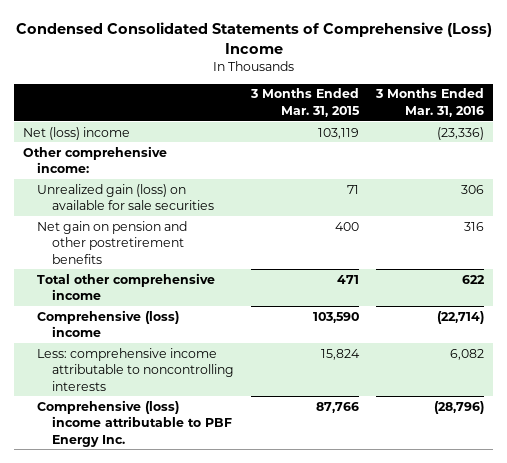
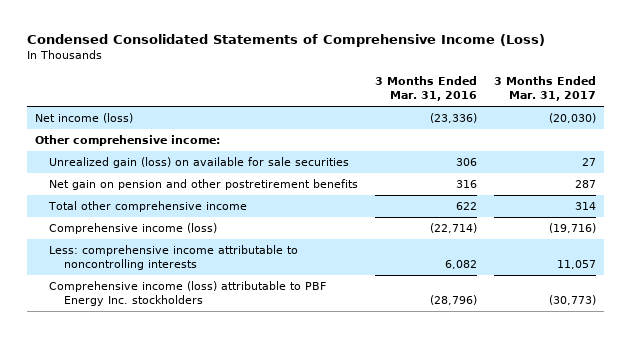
[15,22,492,54] Condensed Consolidated Statements of Comprehensive (Loss) Income -> [26,33,545,47] Condensed Consolidated Statements of Comprehensive Income (Loss)
[250,88,361,117] 3 Months Ended Mar. 31, 2015 -> none
none -> [494,76,597,102] 3 Months Ended Mar. 31, 2017
[22,126,130,140] Net (loss) income -> [35,112,134,123] Net income (loss)
[37,309,180,338] Comprehensive (loss) income -> [49,222,218,234] Comprehensive income (loss)
[37,399,232,447] Comprehensive (loss) income attributable to PBF Energy Inc. -> [49,280,327,307] Comprehensive income (loss) attributable to PBF Energy Inc. stockholders

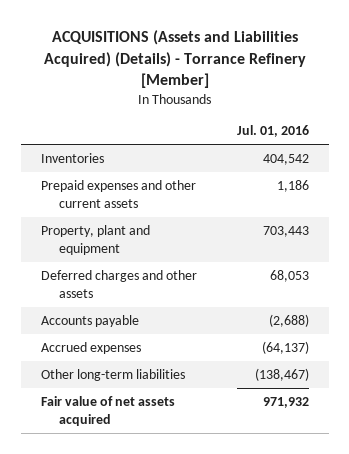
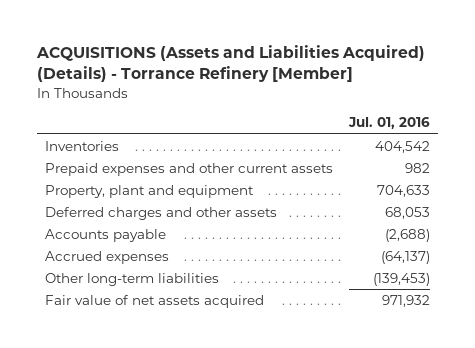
[276,179,309,192] 1,186 -> [405,162,431,173] 982
[262,225,309,237] 703,443 -> [377,184,431,197] 704,633
[254,367,309,381] (138,467) -> [373,272,431,286] (139,453)

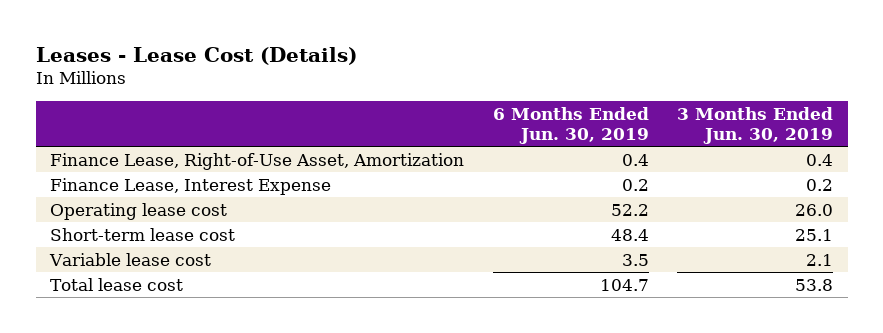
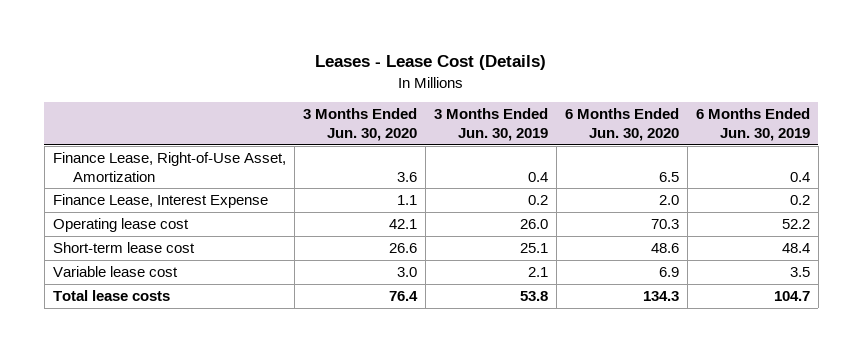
none -> [302,108,417,142] 3 Months Ended Jun. 30, 2020
none -> [564,108,679,142] 6 Months Ended Jun. 30, 2020
[49,277,183,291] Total lease cost -> [52,289,170,301] Total lease costs

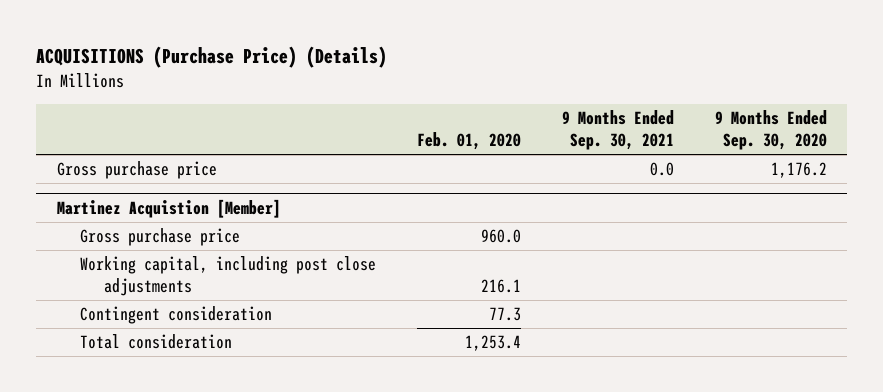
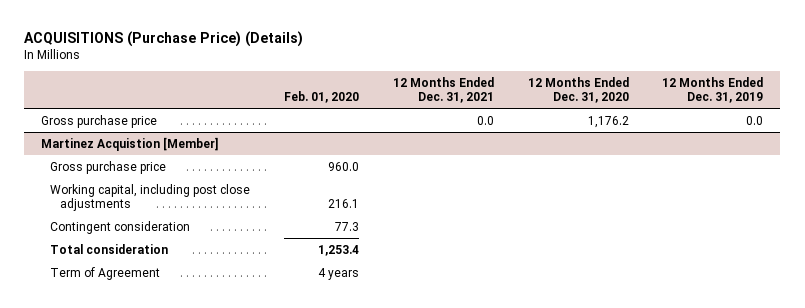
[561,110,674,151] 9 Months Ended Sep. 30, 2021 -> none
[714,110,827,151] 9 Months Ended Sep. 30, 2020 -> none
none -> [392,76,494,104] 12 Months Ended Dec. 31, 2021
none -> [527,76,629,104] 12 Months Ended Dec. 31, 2020
none -> [662,76,764,104] 12 Months Ended Dec. 31, 2019
none -> [50,266,161,280] Term of Agreement

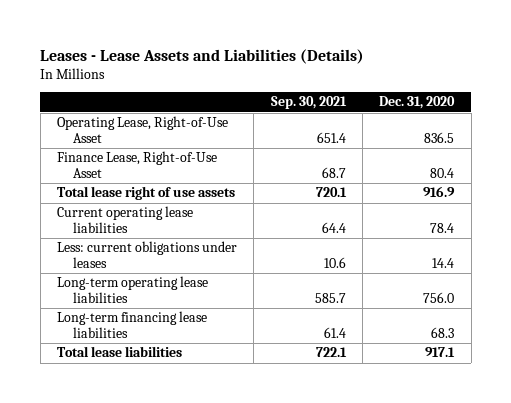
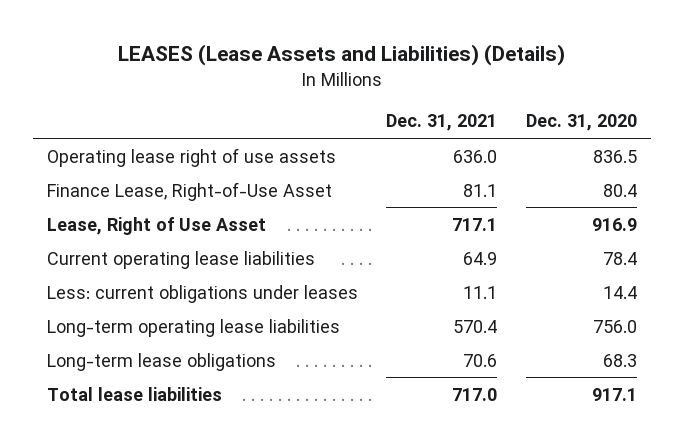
[40,48,365,64] Leases - Lease Assets and Liabilities (Details) -> [117,44,565,67] LEASES (Lease Assets and Liabilities) (Details)
[270,96,347,110] Sep. 30, 2021 -> none
none -> [386,114,498,132] Dec. 31, 2021
[56,116,228,143] Operating Lease, Right-of-Use Asset -> [47,147,337,167] Operating lease right of use assets
[56,186,235,201] Total lease right of use assets -> [47,216,267,235] Lease, Right of Use Asset
[56,311,207,338] Long-term financing lease liabilities -> [47,352,277,371] Long-term lease obligations

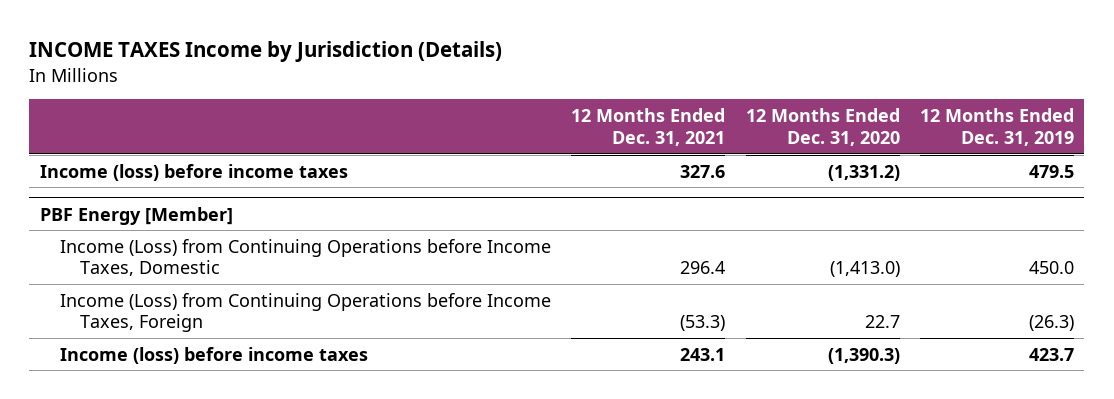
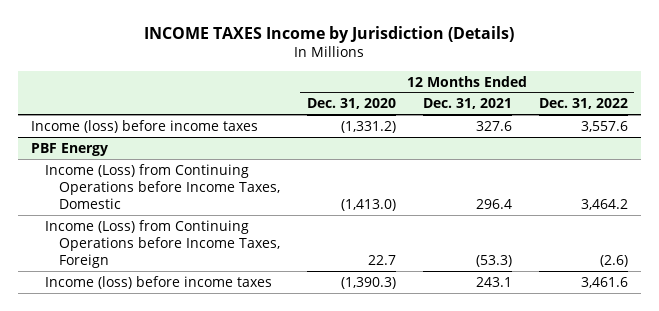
[920,108,1075,146] 12 Months Ended Dec. 31, 2019 -> none
none -> [538,98,628,110] Dec. 31, 2022
[39,206,233,225] PBF Energy [Member] -> [31,142,109,156] PBF Energy

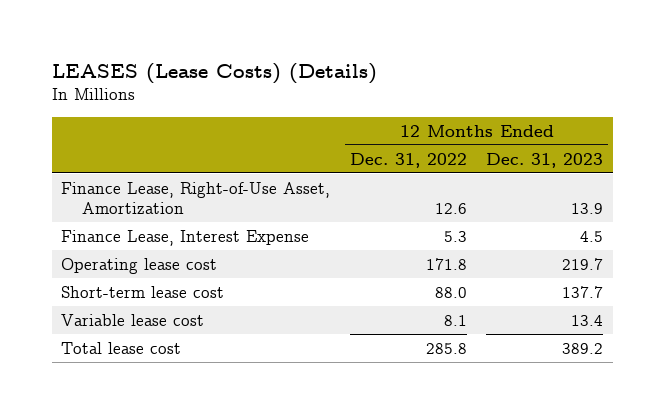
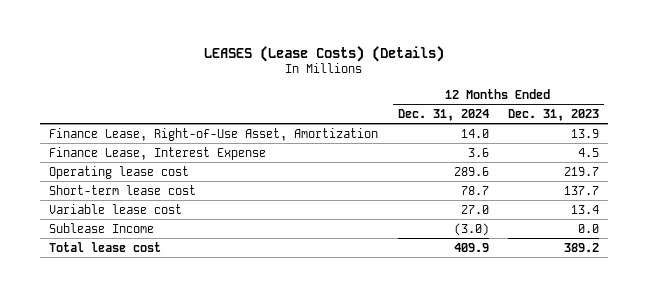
[349,152,467,168] Dec. 31, 2022 -> none
none -> [397,108,489,121] Dec. 31, 2024
none -> [49,222,155,233] Sublease Income

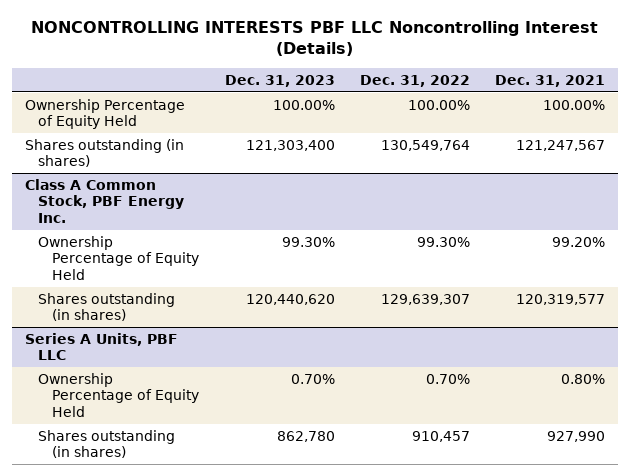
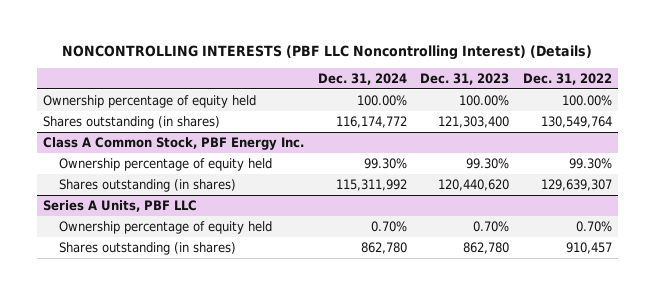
[31,21,599,57] NONCONTROLLING INTERESTS PBF LLC Noncontrolling Interest (Details) -> [62,44,593,60] NONCONTROLLING INTERESTS (PBF LLC Noncontrolling Interest) (Details)
[495,74,606,87] Dec. 31, 2021 -> none
none -> [317,73,407,86] Dec. 31, 2024
[24,98,185,130] Ownership Percentage of Equity Held -> [43,94,257,108] Ownership percentage of equity held
[38,235,200,280] Ownership Percentage of Equity Held -> [59,157,273,171] Ownership percentage of equity held
[38,372,200,417] Ownership Percentage of Equity Held -> [59,220,273,234] Ownership percentage of equity held

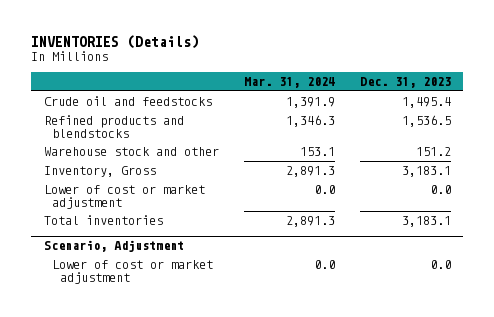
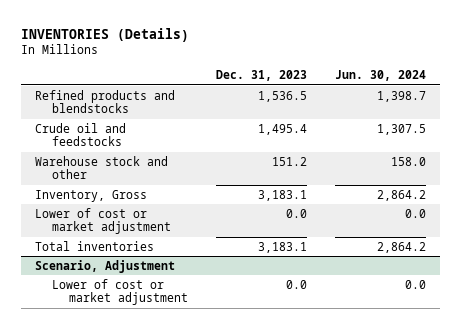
[243,76,335,88] Mar. 31, 2024 -> none
none -> [335,70,427,82] Jun. 30, 2024
[43,96,212,107] Crude oil and feedstocks -> [35,122,127,147] Crude oil and feedstocks

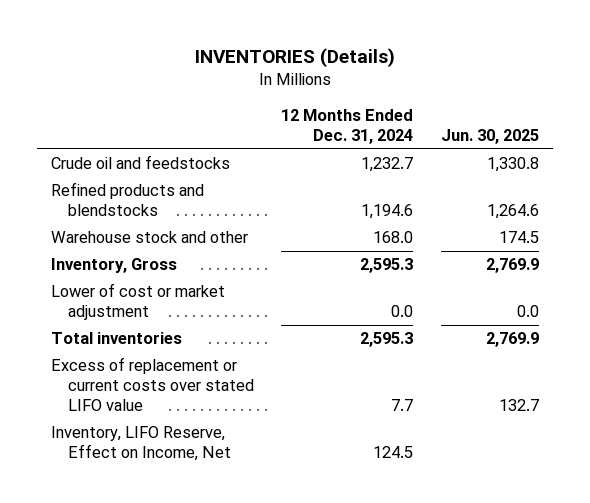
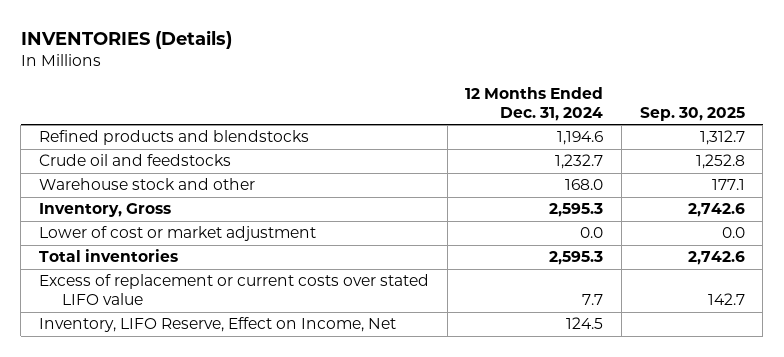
[441,128,540,144] Jun. 30, 2025 -> none
none -> [639,106,745,121] Sep. 30, 2025
[51,155,231,170] Crude oil and feedstocks -> [39,154,232,167] Crude oil and feedstocks

